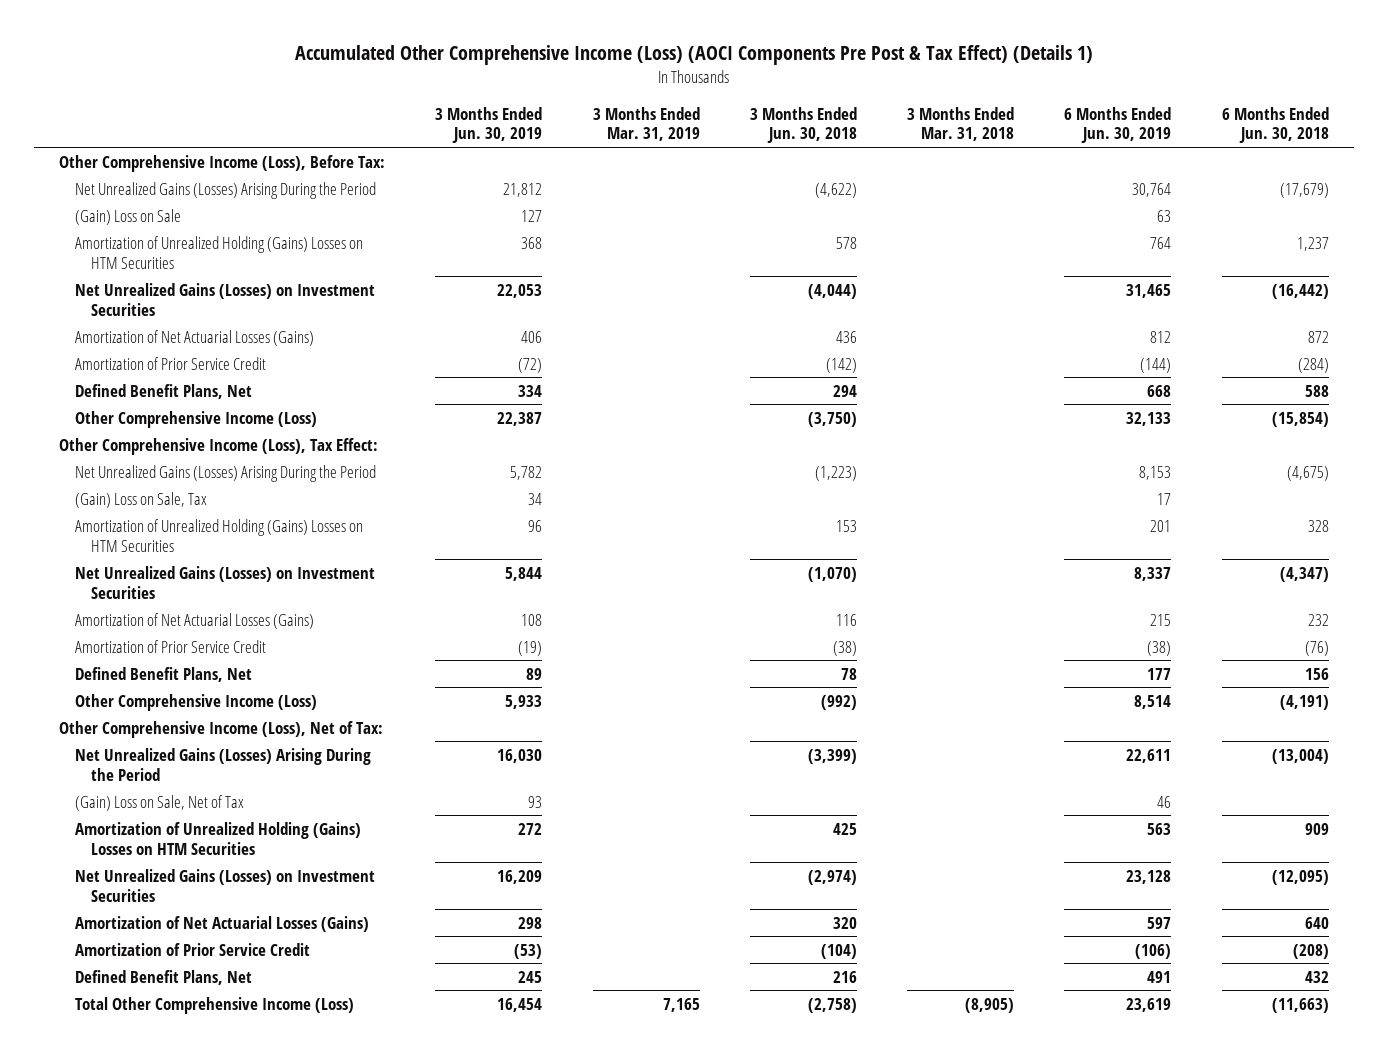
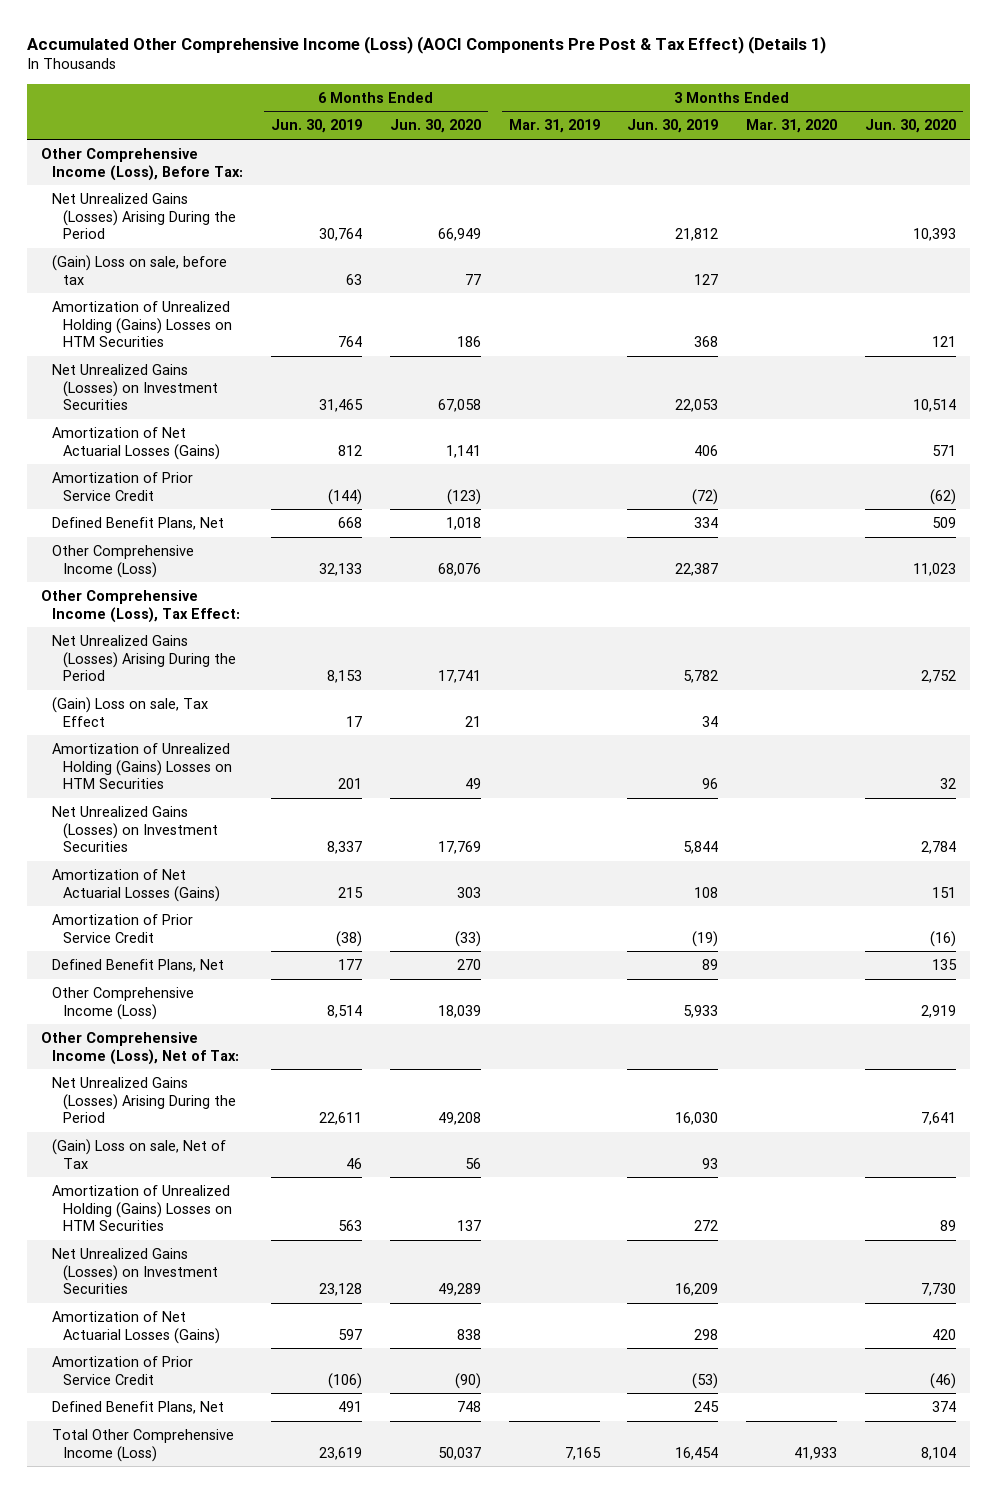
[749,106,857,144] 3 Months Ended Jun. 30, 2018 -> none
[907,106,1015,142] 3 Months Ended Mar. 31, 2018 -> none
[1221,106,1329,144] 6 Months Ended Jun. 30, 2018 -> none
none -> [389,119,481,134] Jun. 30, 2020
none -> [746,119,838,134] Mar. 31, 2020
none -> [865,119,957,134] Jun. 30, 2020
[75,208,182,225] (Gain) Loss on Sale -> [51,255,227,285] (Gain) Loss on sale, before tax
[75,491,208,508] (Gain) Loss on Sale, Tax -> [51,697,208,727] (Gain) Loss on sale, Tax Effect
[75,794,245,811] (Gain) Loss on Sale, Net of Tax -> [51,1139,226,1169] (Gain) Loss on sale, Net of Tax

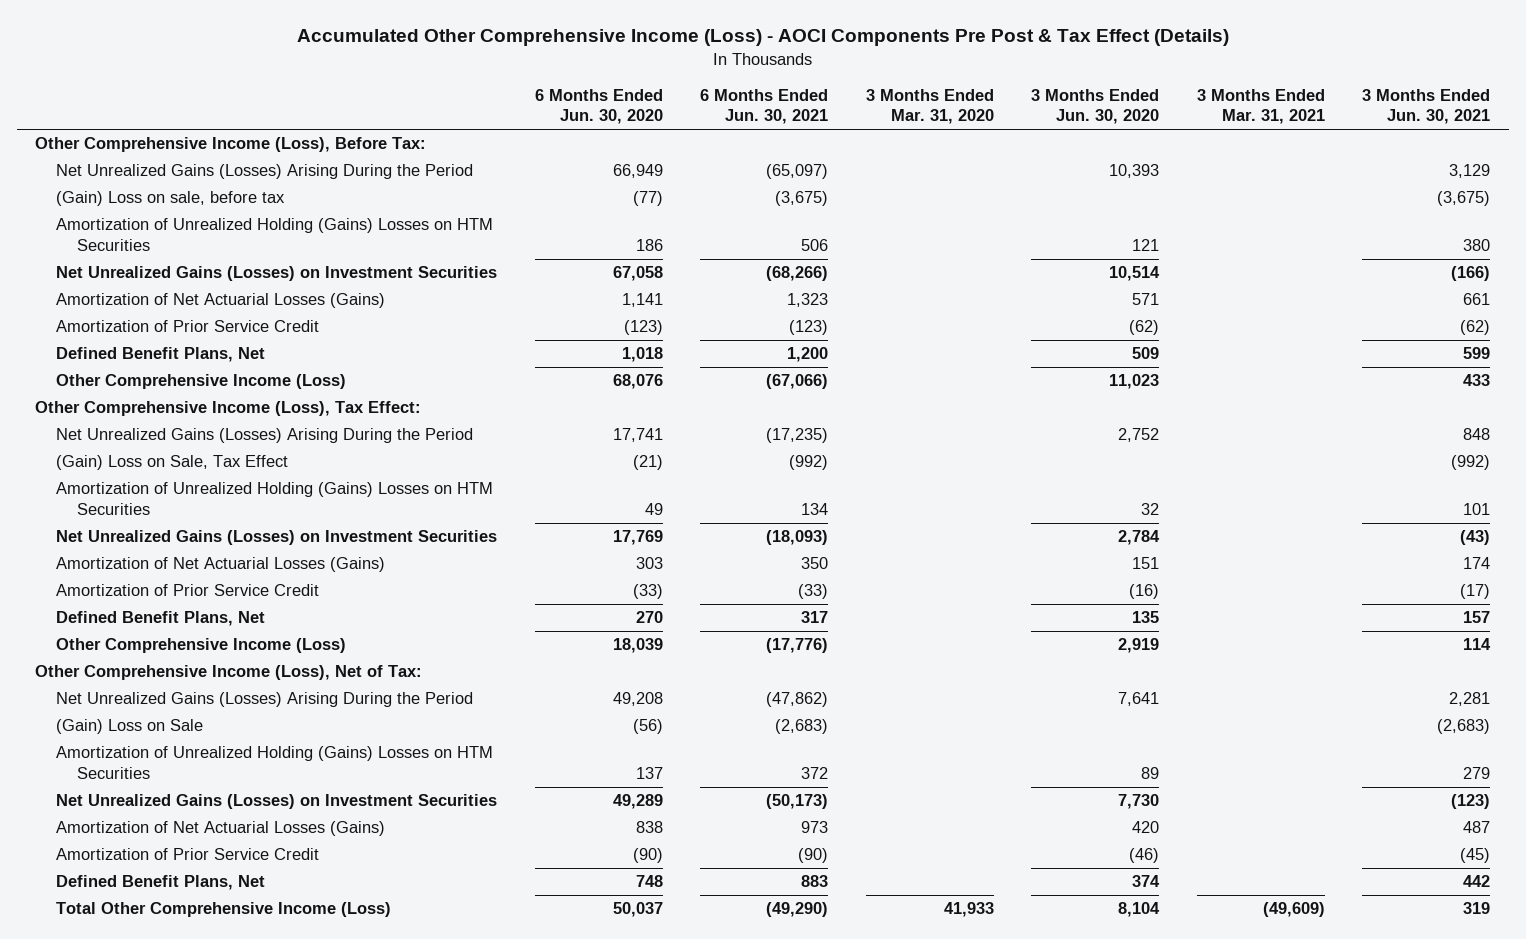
[26,35,826,54] Accumulated Other Comprehensive Income (Loss) (AOCI Components Pre Post & Tax Effect) (Details 1) -> [296,29,1229,47] Accumulated Other Comprehensive Income (Loss) - AOCI Components Pre Post & Tax Effect (Details)
[270,119,362,134] Jun. 30, 2019 -> none
[508,119,600,134] Mar. 31, 2019 -> none
[627,119,719,134] Jun. 30, 2019 -> none
none -> [700,88,829,125] 6 Months Ended Jun. 30, 2021
none -> [1196,88,1325,125] 3 Months Ended Mar. 31, 2021
none -> [1362,88,1491,125] 3 Months Ended Jun. 30, 2021
[464,273,481,285] 77 -> [632,191,663,207] (77)
[51,697,208,727] (Gain) Loss on sale, Tax Effect -> [56,455,289,471] (Gain) Loss on Sale, Tax Effect
[464,715,481,727] 21 -> [632,455,663,471] (21)
[51,1139,226,1169] (Gain) Loss on sale, Net of Tax -> [56,719,204,735] (Gain) Loss on Sale
[464,1157,481,1169] 56 -> [632,719,663,735] (56)

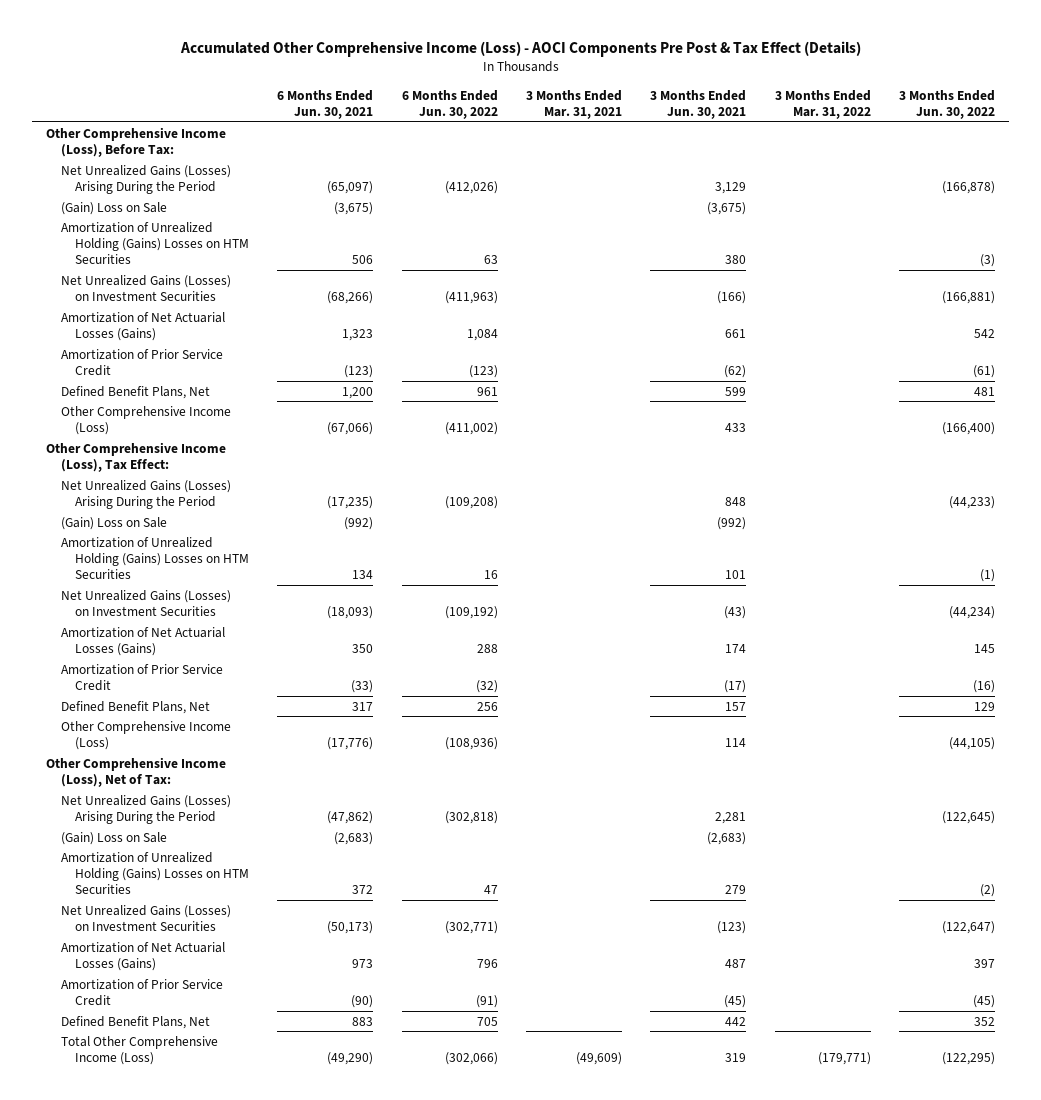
[534,88,663,125] 6 Months Ended Jun. 30, 2020 -> none
[865,88,994,125] 3 Months Ended Mar. 31, 2020 -> none
[1031,88,1160,125] 3 Months Ended Jun. 30, 2020 -> none
none -> [401,89,498,119] 6 Months Ended Jun. 30, 2022
none -> [774,89,871,119] 3 Months Ended Mar. 31, 2022
none -> [898,89,995,119] 3 Months Ended Jun. 30, 2022
[56,191,286,207] (Gain) Loss on sale, before tax -> [60,201,167,215] (Gain) Loss on Sale
[56,455,289,471] (Gain) Loss on Sale, Tax Effect -> [60,516,167,530] (Gain) Loss on Sale

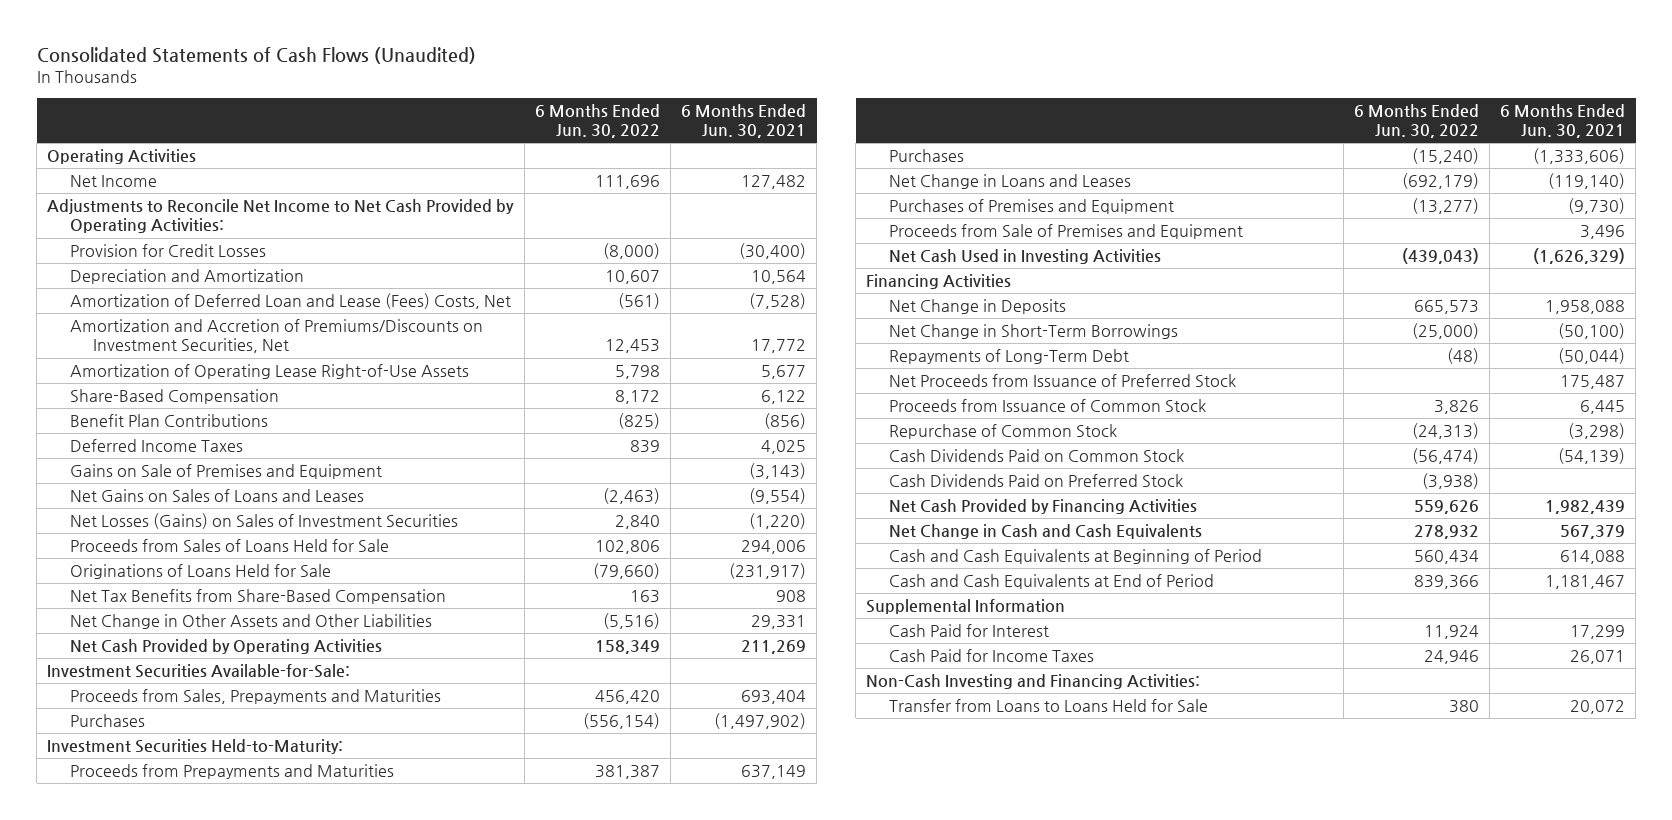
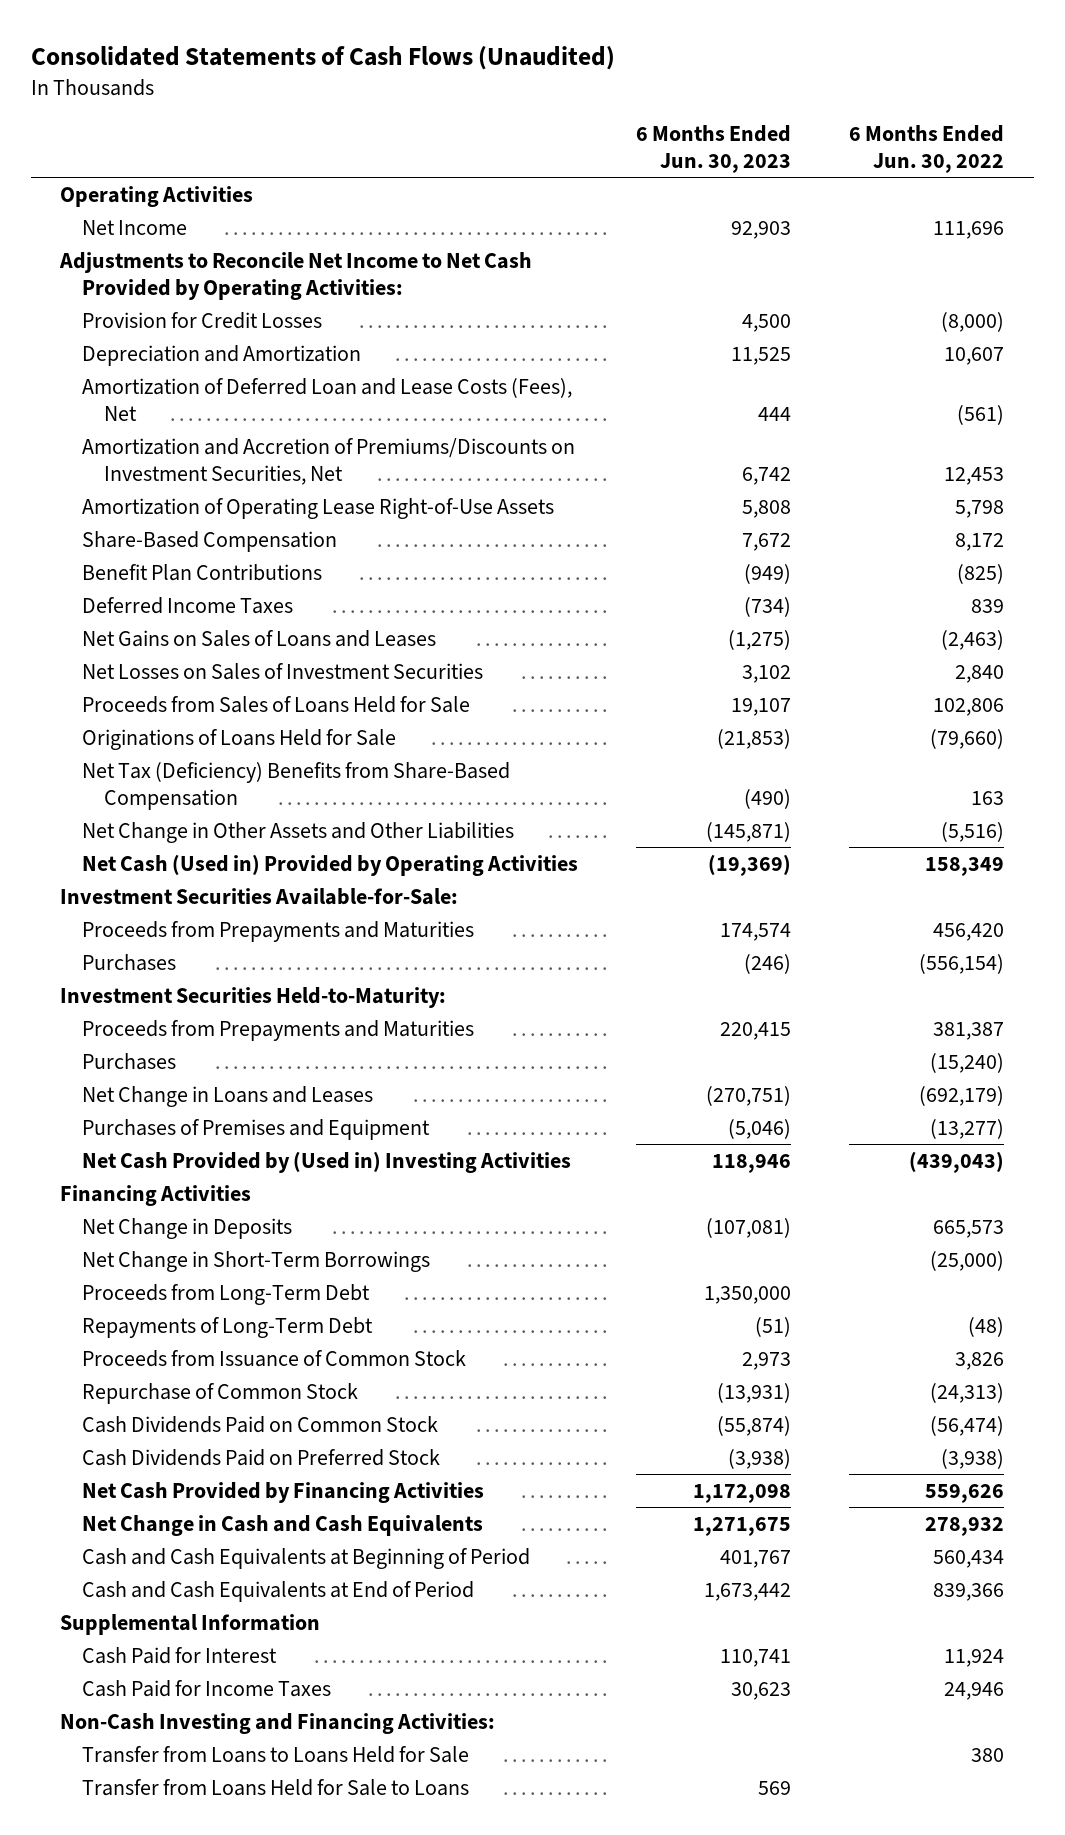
[681,103,807,139] 6 Months Ended Jun. 30, 2021 -> none
none -> [636,124,792,174] 6 Months Ended Jun. 30, 2023
[69,293,511,310] Amortization of Deferred Loan and Lease (Fees) Costs, Net -> [82,377,573,421] Amortization of Deferred Loan and Lease Costs (Fees), Net
[69,464,382,480] Gains on Sale of Premises and Equipment -> none
[69,513,458,530] Net Losses (Gains) on Sales of Investment Securities -> [82,662,484,680] Net Losses on Sales of Investment Securities
[69,589,446,605] Net Tax Benefits from Share-Based Compensation -> [82,761,511,810] Net Tax (Deficiency) Benefits from Share-Based Compensation
[69,639,382,655] Net Cash Provided by Operating Activities -> [82,853,579,876] Net Cash (Used in) Provided by Operating Activities
[69,689,441,705] Proceeds from Sales, Prepayments and Maturities -> [82,920,475,942] Proceeds from Prepayments and Maturities
[888,224,1243,240] Proceeds from Sale of Premises and Equipment -> none
[888,249,1161,265] Net Cash Used in Investing Activities -> [82,1150,572,1173] Net Cash Provided by (Used in) Investing Activities
none -> [82,1283,371,1305] Proceeds from Long-Term Debt
[888,374,1236,388] Net Proceeds from Issuance of Preferred Stock -> none
none -> [82,1778,470,1796] Transfer from Loans Held for Sale to Loans

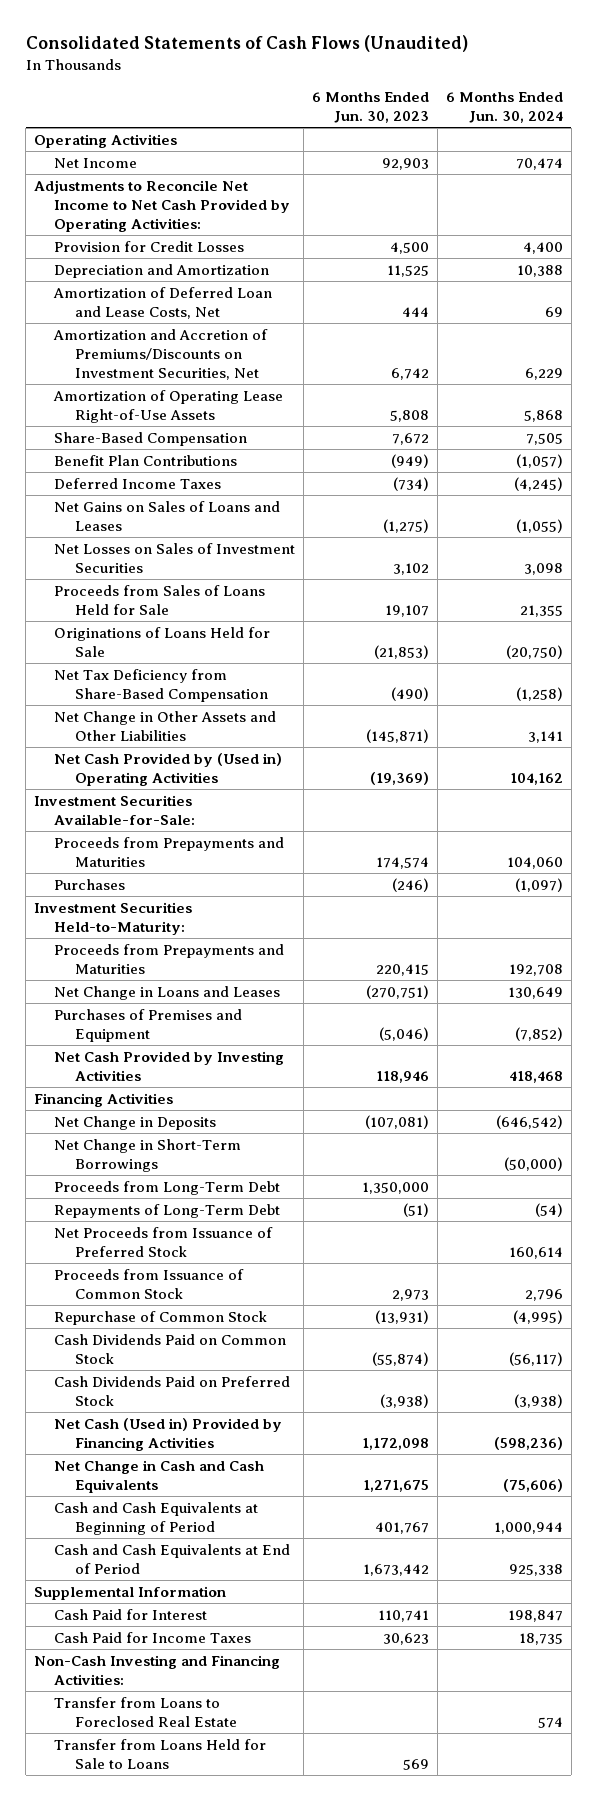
[849,124,1005,174] 6 Months Ended Jun. 30, 2022 -> none
none -> [445,91,563,124] 6 Months Ended Jun. 30, 2024
[82,377,573,421] Amortization of Deferred Loan and Lease Costs (Fees), Net -> [53,286,273,319] Amortization of Deferred Loan and Lease Costs, Net
[82,761,511,810] Net Tax (Deficiency) Benefits from Share-Based Compensation -> [54,668,268,702] Net Tax Deficiency from Share-Based Compensation
[82,853,579,876] Net Cash (Used in) Provided by Operating Activities -> [54,752,283,786] Net Cash Provided by (Used in) Operating Activities
[82,1052,177,1070] Purchases -> none
[82,1150,572,1173] Net Cash Provided by (Used in) Investing Activities -> [54,1050,285,1081] Net Cash Provided by Investing Activities
none -> [54,1226,274,1257] Net Proceeds from Issuance of Preferred Stock
[82,1481,485,1503] Net Cash Provided by Financing Activities -> [54,1417,283,1451] Net Cash (Used in) Provided by Financing Activities
[82,1745,470,1763] Transfer from Loans to Loans Held for Sale -> none
none -> [54,1696,237,1727] Transfer from Loans to Foreclosed Real Estate

